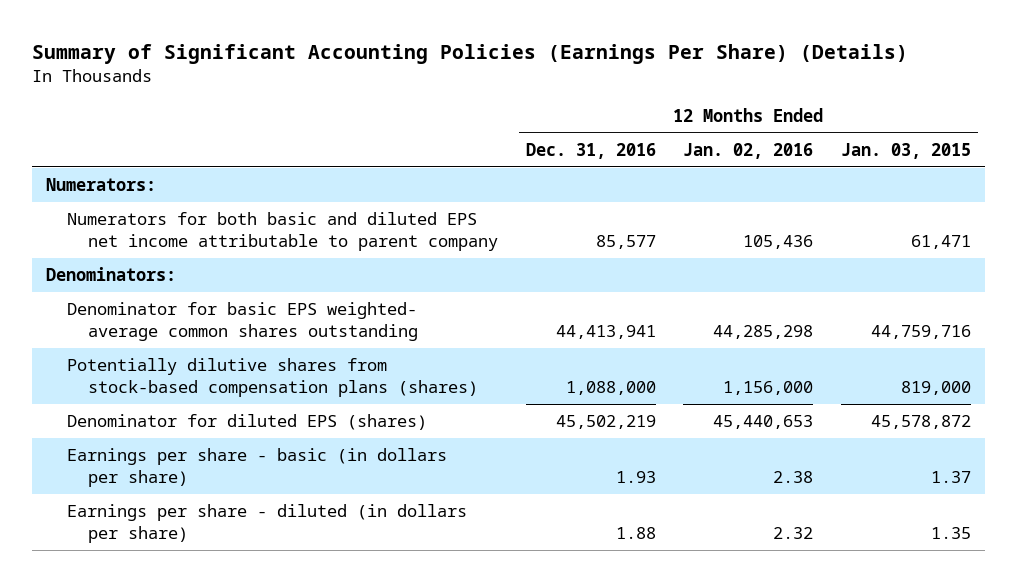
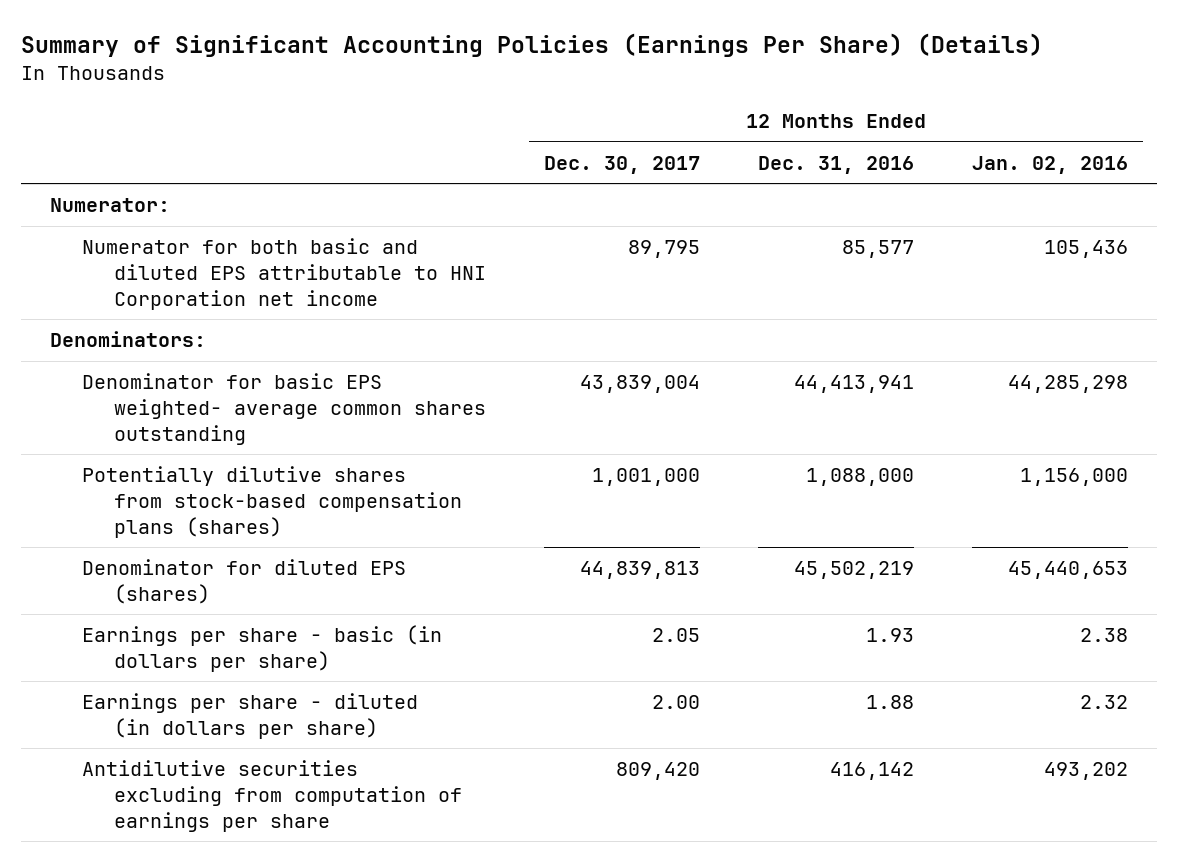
[840,142,971,159] Jan. 03, 2015 -> none
none -> [543,155,700,174] Dec. 30, 2017
[46,178,157,192] Numerators: -> [50,198,171,213] Numerator:
[66,212,498,252] Numerators for both basic and diluted EPS net income attributable to parent company -> [82,238,486,310] Numerator for both basic and diluted EPS attributable to HNI Corporation net income
none -> [82,760,462,832] Antidilutive securities excluding from computation of earnings per share

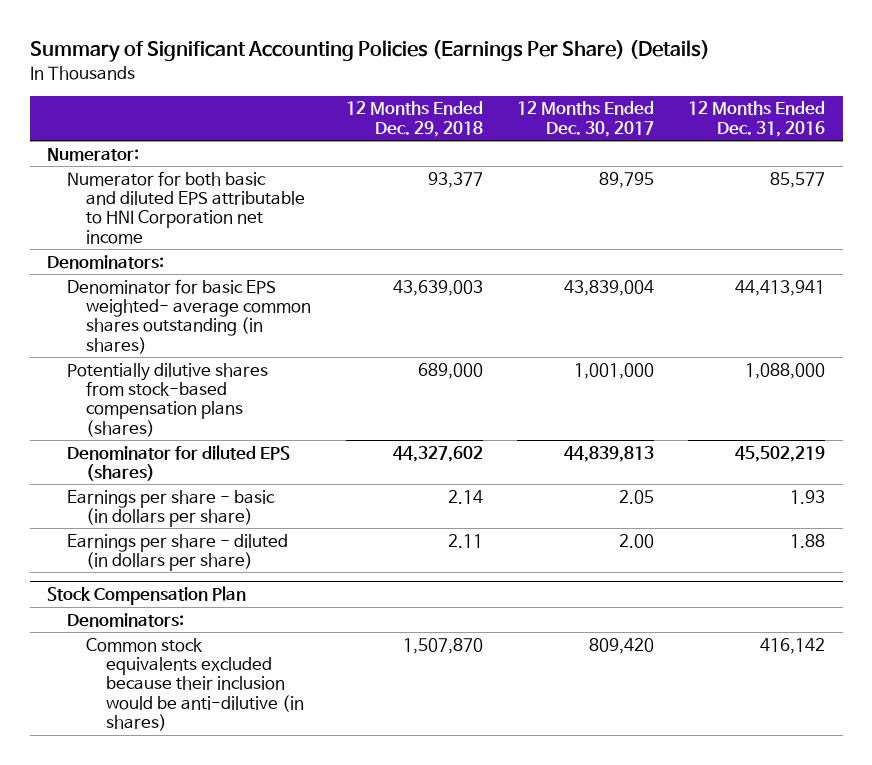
[972,155,1129,174] Jan. 02, 2016 -> none
none -> [345,101,483,137] 12 Months Ended Dec. 29, 2018
[82,373,486,445] Denominator for basic EPS weighted- average common shares outstanding -> [66,278,312,354] Denominator for basic EPS weighted- average common shares outstanding (in shares)
none -> [47,586,247,606] Stock Compensation Plan
none -> [66,612,184,627] Denominators:
[82,760,462,832] Antidilutive securities excluding from computation of earnings per share -> [86,637,305,732] Common stock equivalents excluded because their inclusion would be anti-dilutive (in shares)

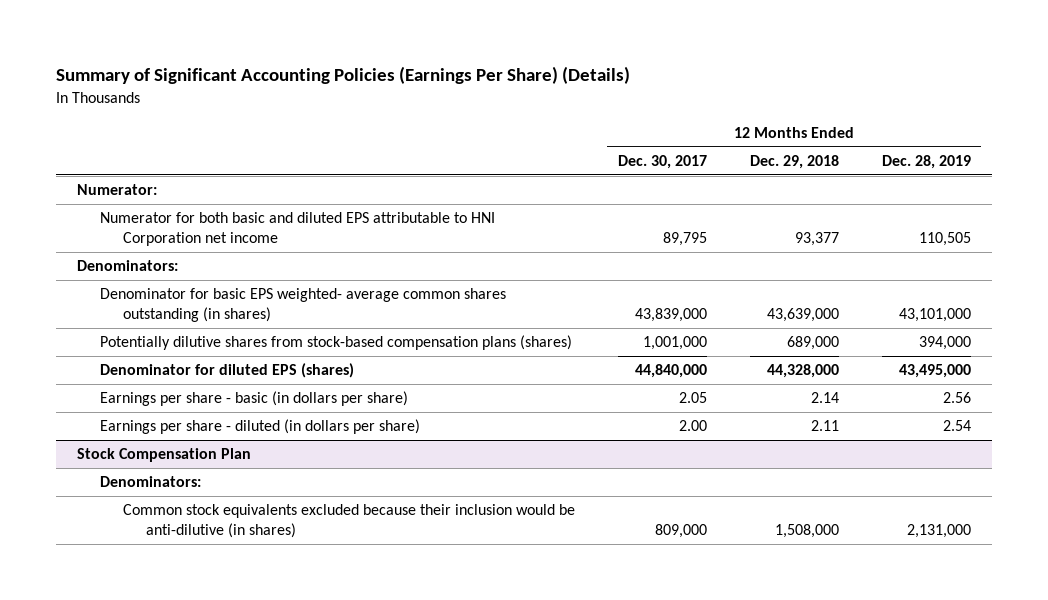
[688,101,826,137] 12 Months Ended Dec. 31, 2016 -> none
none -> [881,154,971,169] Dec. 28, 2019
[392,279,483,296] 43,639,003 -> [766,308,839,323] 43,639,000
[564,279,655,296] 43,839,004 -> [635,308,708,323] 43,839,000
[392,445,483,462] 44,327,602 -> [766,364,839,379] 44,328,000
[564,445,655,462] 44,839,813 -> [635,364,708,379] 44,840,000
[402,637,483,654] 1,507,870 -> [774,524,839,539] 1,508,000
[589,637,655,654] 809,420 -> [655,524,708,539] 809,000

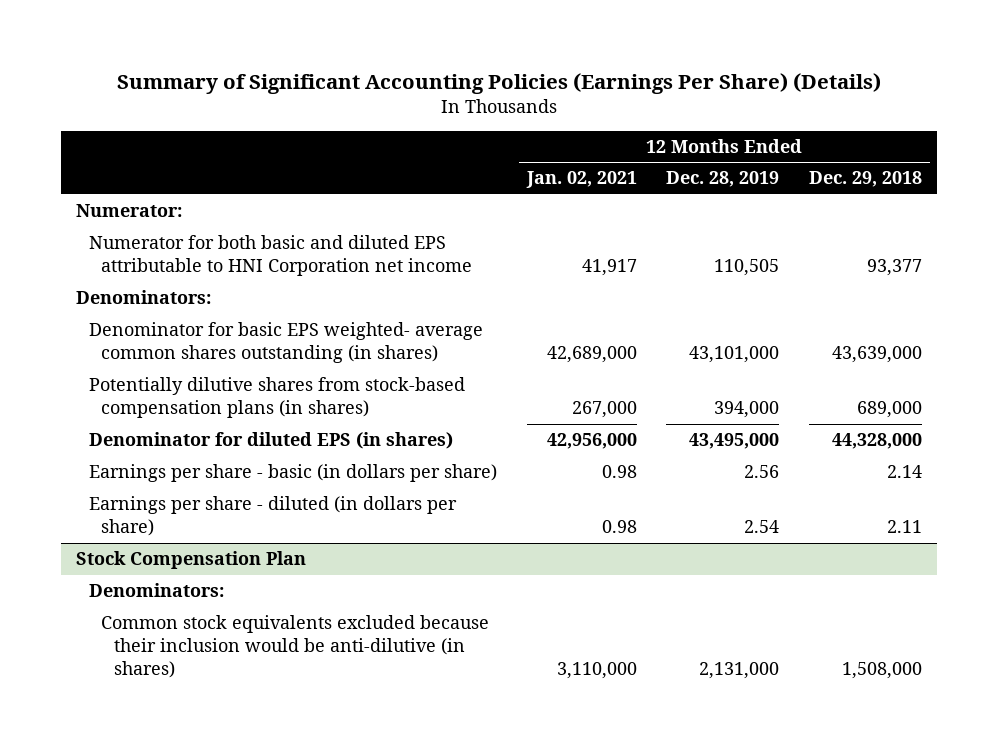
[618,154,708,169] Dec. 30, 2017 -> none
none -> [525,171,637,189] Jan. 02, 2021
[100,335,573,351] Potentially dilutive shares from stock-based compensation plans (shares) -> [88,377,465,419] Potentially dilutive shares from stock-based compensation plans (in shares)
[100,363,355,379] Denominator for diluted EPS (shares) -> [88,432,453,450] Denominator for diluted EPS (in shares)

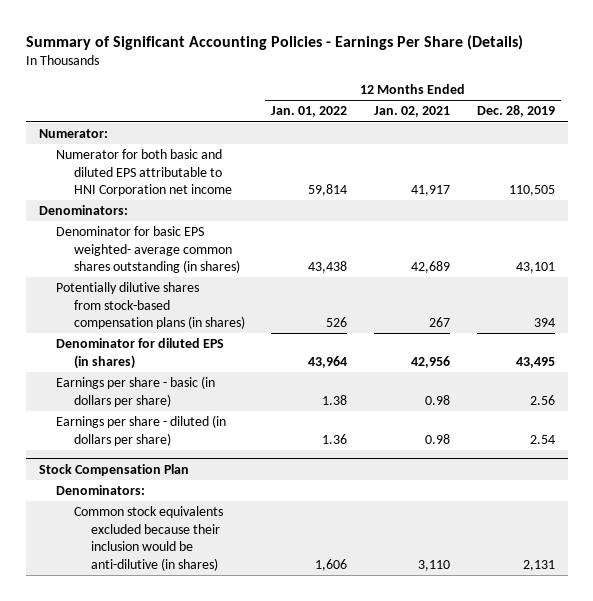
[117,72,882,94] Summary of Significant Accounting Policies (Earnings Per Share) (Details) -> [25,34,523,50] Summary of Significant Accounting Policies - Earnings Per Share (Details)
[809,171,923,188] Dec. 29, 2018 -> none
none -> [271,106,348,118] Jan. 01, 2022
[546,346,637,364] 42,689,000 -> [410,261,450,274] 42,689
[689,346,780,364] 43,101,000 -> [515,262,555,274] 43,101
[571,401,637,419] 267,000 -> [428,317,450,328] 267
[714,401,780,419] 394,000 -> [533,318,555,328] 394
[546,433,637,450] 42,956,000 -> [410,355,450,368] 42,956
[689,433,780,450] 43,495,000 -> [515,356,555,368] 43,495
[556,662,637,680] 3,110,000 -> [417,559,450,571] 3,110
[699,662,780,680] 2,131,000 -> [522,559,555,571] 2,131

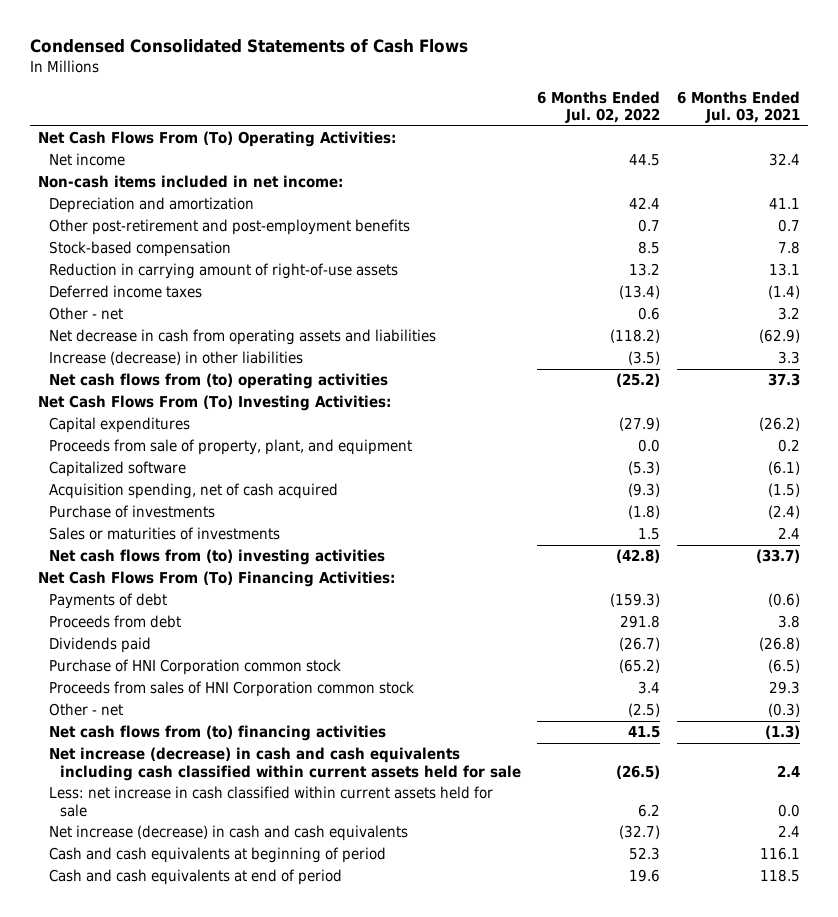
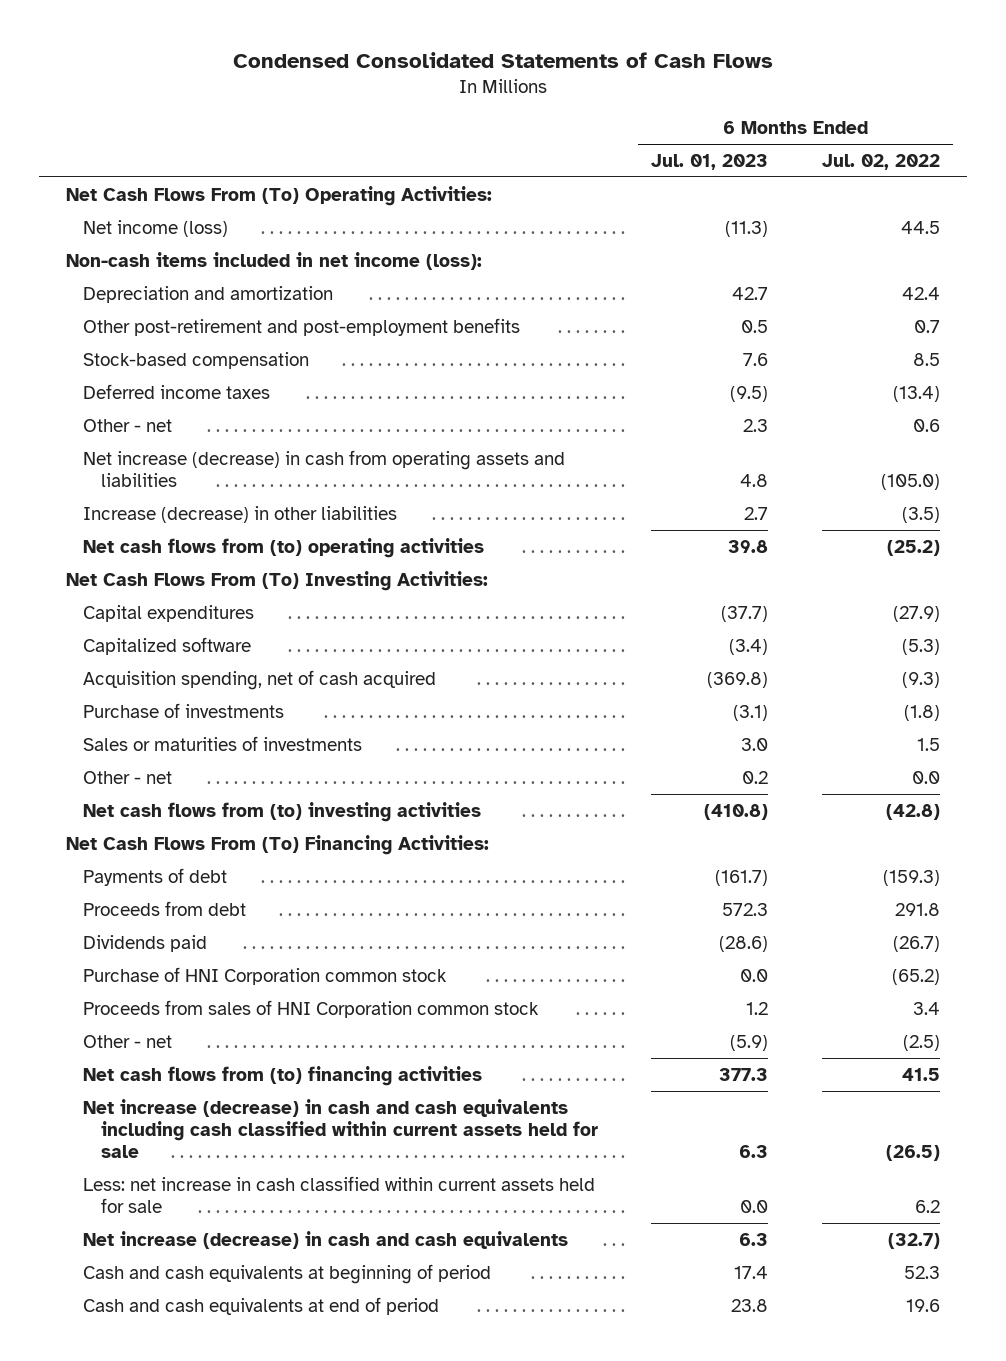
[676,90,800,123] 6 Months Ended Jul. 03, 2021 -> none
none -> [651,153,769,170] Jul. 01, 2023
[49,153,126,167] Net income -> [83,219,229,237] Net income (loss)
[38,175,344,189] Non-cash items included in net income: -> [66,251,483,270] Non-cash items included in net income (loss):
[49,263,399,280] Reduction in carrying amount of right-of-use assets -> none
[49,329,437,346] Net decrease in cash from operating assets and liabilities -> [83,449,566,487] Net increase (decrease) in cash from operating assets and liabilities
[610,329,661,344] (118.2) -> [881,473,941,490] (105.0)
[49,439,413,456] Proceeds from sale of property, plant, and equipment -> none
none -> [83,770,173,784] Other - net

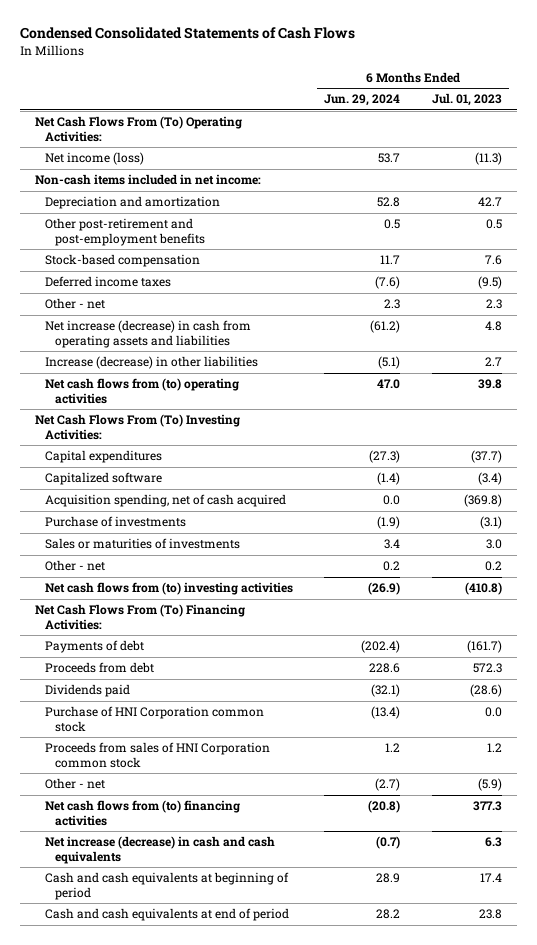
[822,153,941,170] Jul. 02, 2022 -> none
none -> [324,94,401,107] Jun. 29, 2024
[66,251,483,270] Non-cash items included in net income (loss): -> [35,174,262,186] Non-cash items included in net income:
[83,1098,598,1158] Net increase (decrease) in cash and cash equivalents including cash classified within current assets held for sale -> none
[83,1175,596,1213] Less: net increase in cash classified within current assets held for sale -> none

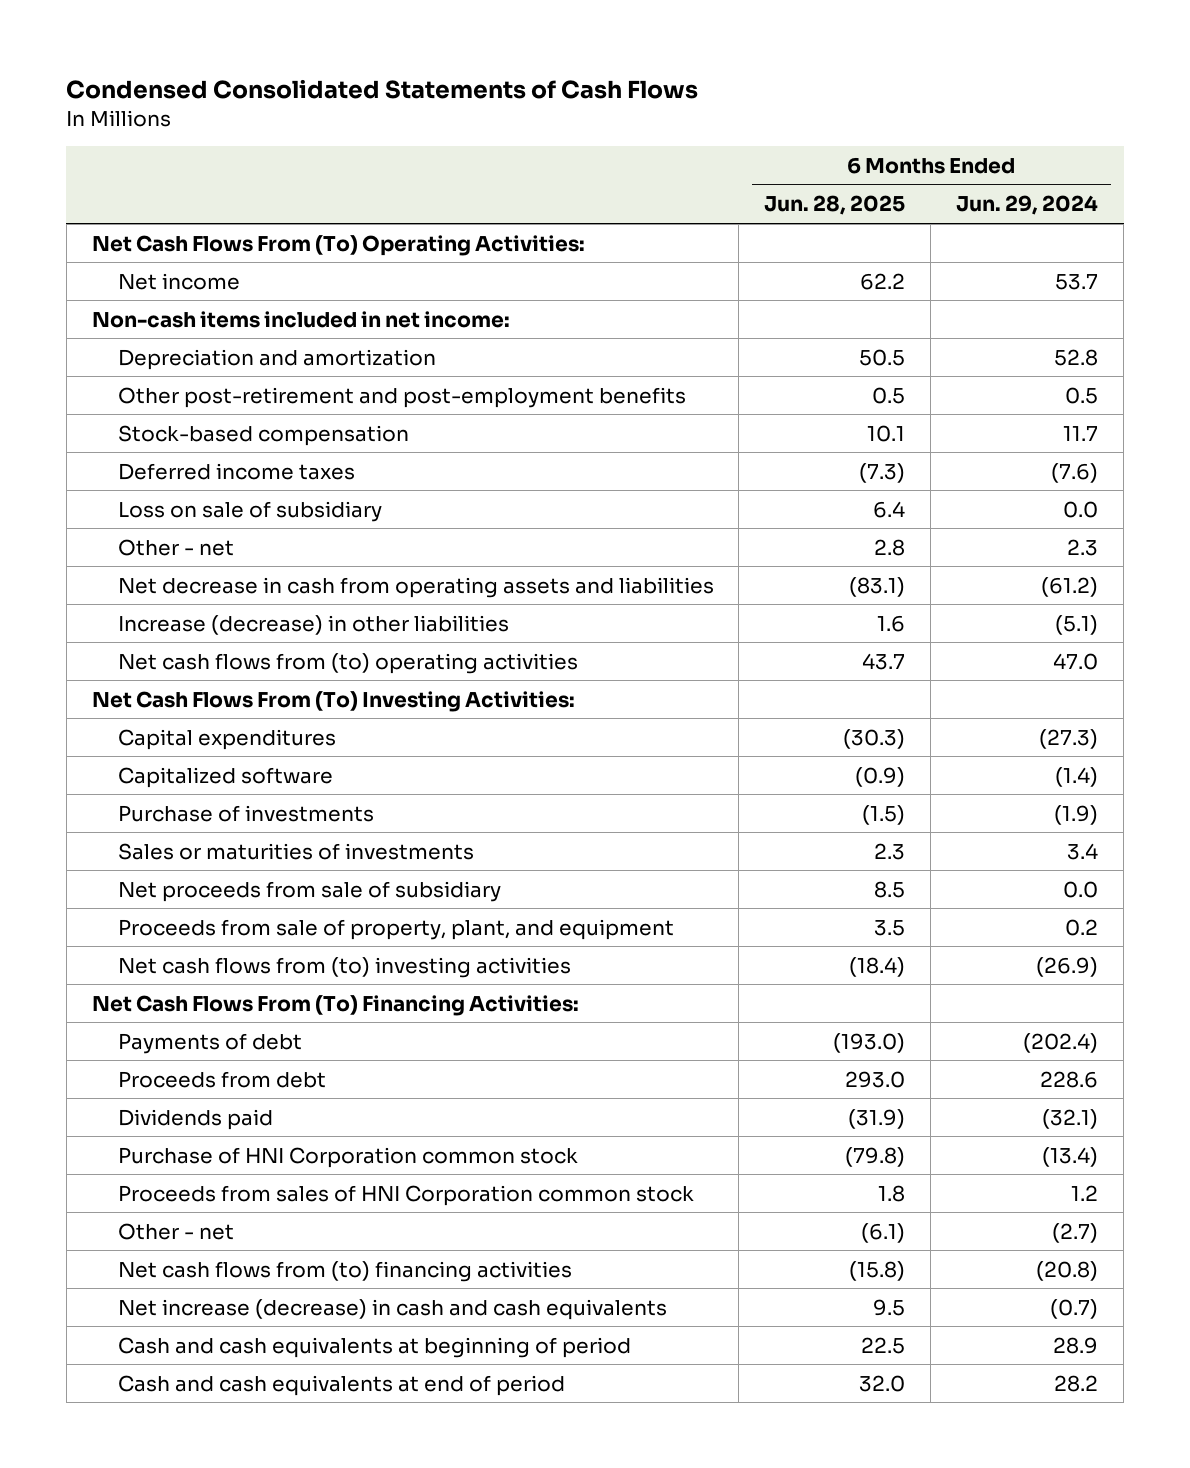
[431,93,502,107] Jul. 01, 2023 -> none
none -> [764,195,906,216] Jun. 28, 2025
[45,152,145,166] Net income (loss) -> [117,272,240,290] Net income
none -> [117,500,382,522] Loss on sale of subsidiary
[45,320,252,348] Net increase (decrease) in cash from operating assets and liabilities -> [117,576,714,598] Net decrease in cash from operating assets and liabilities
[45,494,287,508] Acquisition spending, net of cash acquired -> none
[45,560,106,572] Other - net -> none
none -> [117,880,501,902] Net proceeds from sale of subsidiary
none -> [117,918,674,940] Proceeds from sale of property, plant, and equipment

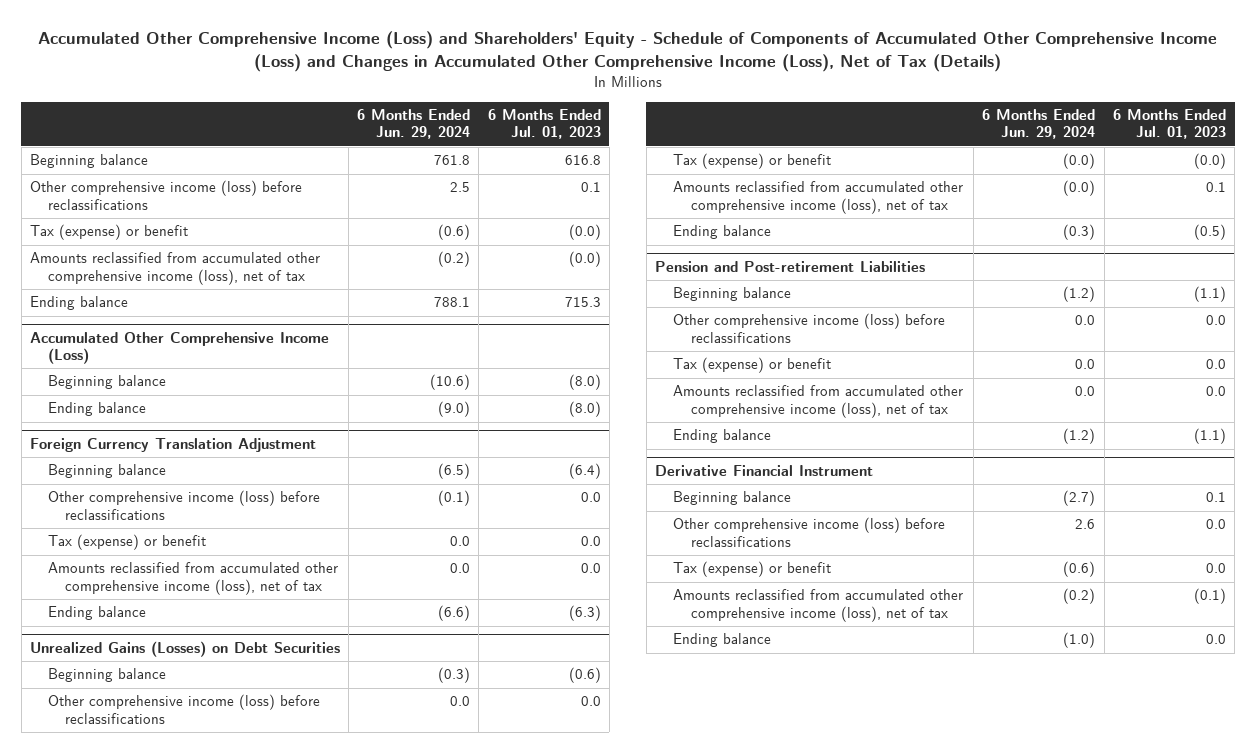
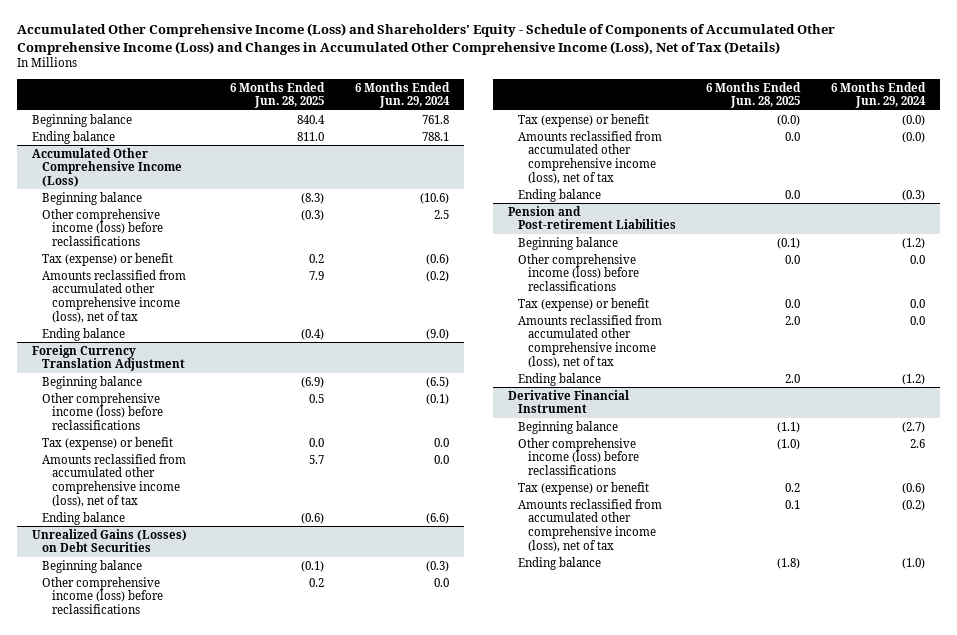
[487,109,601,140] 6 Months Ended Jul. 01, 2023 -> none
none -> [230,81,326,109] 6 Months Ended Jun. 28, 2025
[29,180,302,210] Other comprehensive income (loss) before reclassifications -> none
[29,224,188,241] Tax (expense) or benefit -> none
[29,252,320,285] Amounts reclassified from accumulated other comprehensive income (loss), net of tax -> none
none -> [41,208,163,246] Other comprehensive income (loss) before reclassifications
none -> [41,252,173,266] Tax (expense) or benefit
none -> [41,269,186,323] Amounts reclassified from accumulated other comprehensive income (loss), net of tax

